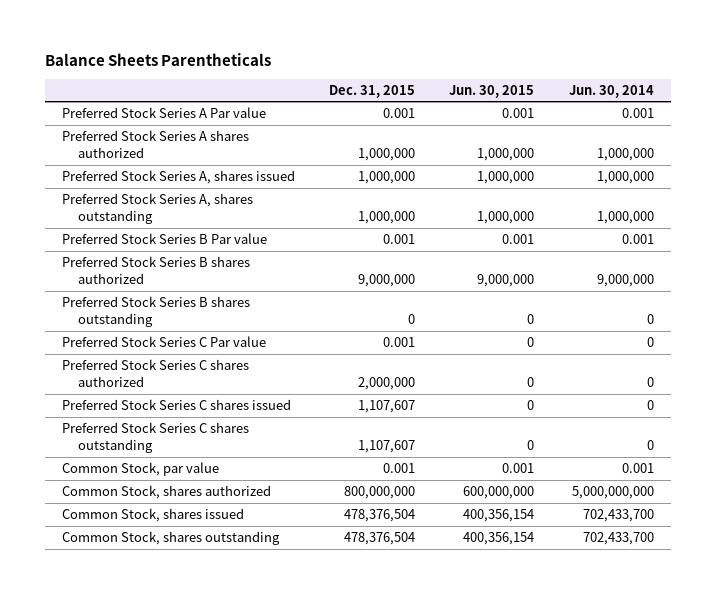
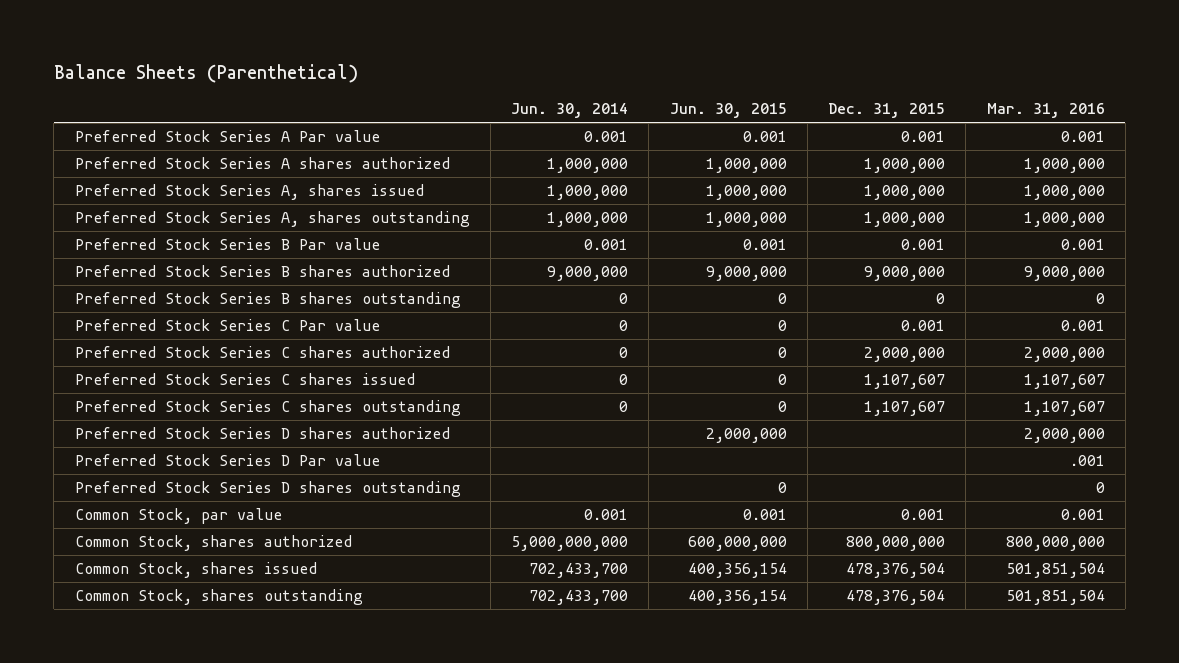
[45,52,272,66] Balance Sheets Parentheticals -> [53,63,358,83] Balance Sheets (Parenthetical)
none -> [986,103,1105,119] Mar. 31, 2016
none -> [74,427,450,440] Preferred Stock Series D shares authorized
none -> [74,454,380,467] Preferred Stock Series D Par value
none -> [74,481,461,498] Preferred Stock Series D shares outstanding

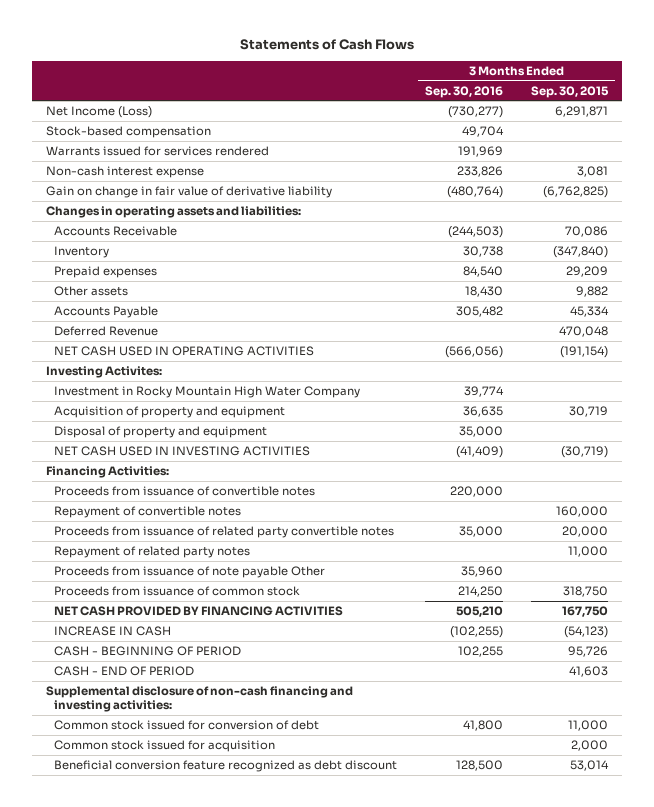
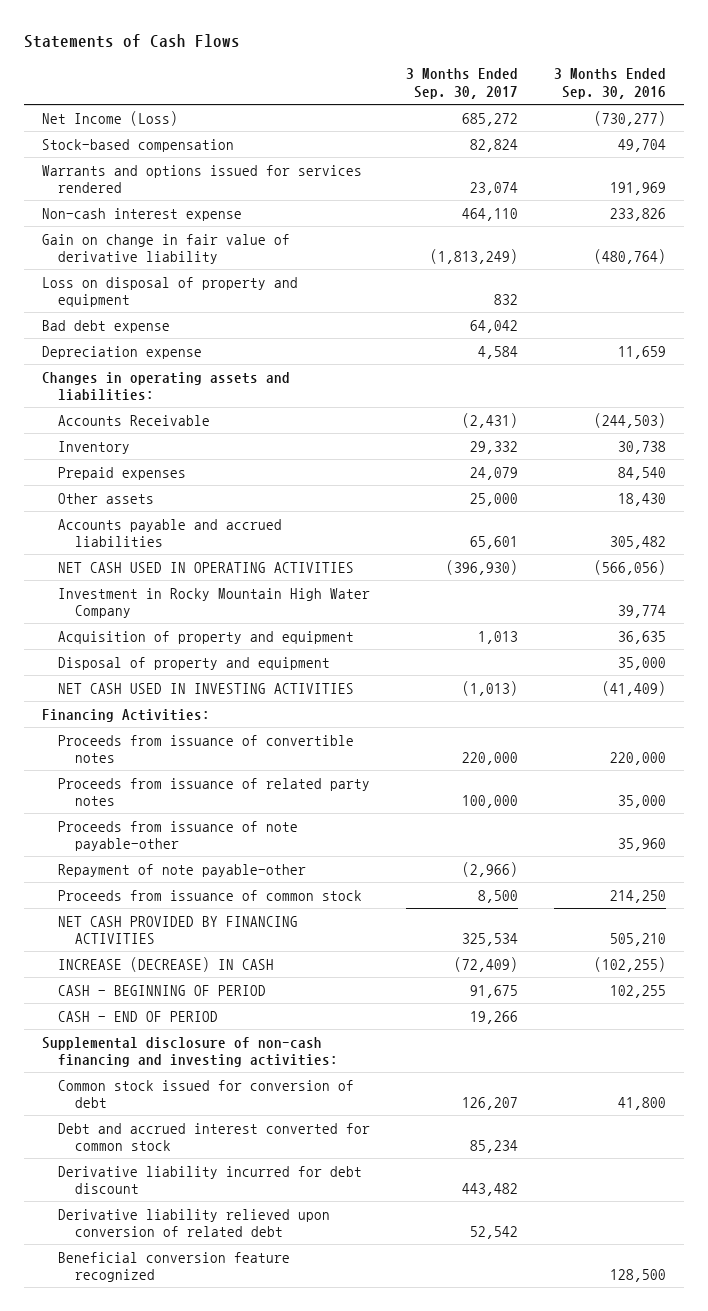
[531,85,610,98] Sep. 30, 2015 -> none
none -> [406,68,519,99] 3 Months Ended Sep. 30, 2017
[45,146,269,157] Warrants issued for services rendered -> [41,164,362,194] Warrants and options issued for services rendered
none -> [41,276,298,308] Loss on disposal of property and equipment
none -> [41,319,170,333] Bad debt expense
none -> [41,345,202,359] Depreciation expense
[53,326,158,337] Deferred Revenue -> none
[53,306,158,319] Accounts Payable -> [58,518,283,548] Accounts payable and accrued liabilities
[45,366,162,379] Investing Activites: -> none
[53,506,241,519] Repayment of convertible notes -> none
[53,546,250,559] Repayment of related party notes -> none
[53,526,394,539] Proceeds from issuance of related party convertible notes -> [58,777,371,807] Proceeds from issuance of related party notes
[53,566,325,579] Proceeds from issuance of note payable Other -> [58,820,299,852] Proceeds from issuance of note payable-other
none -> [58,863,307,877] Repayment of note payable-other
[53,626,171,637] INCREASE IN CASH -> [58,956,275,972] INCREASE (DECREASE) IN CASH
[53,740,275,753] Common stock issued for acquisition -> none
none -> [58,1122,371,1152] Debt and accrued interest converted for common stock
none -> [58,1165,363,1195] Derivative liability incurred for debt discount
none -> [58,1208,331,1238] Derivative liability relieved upon conversion of related debt
[53,760,397,773] Beneficial conversion feature recognized as debt discount -> [58,1251,291,1283] Beneficial conversion feature recognized

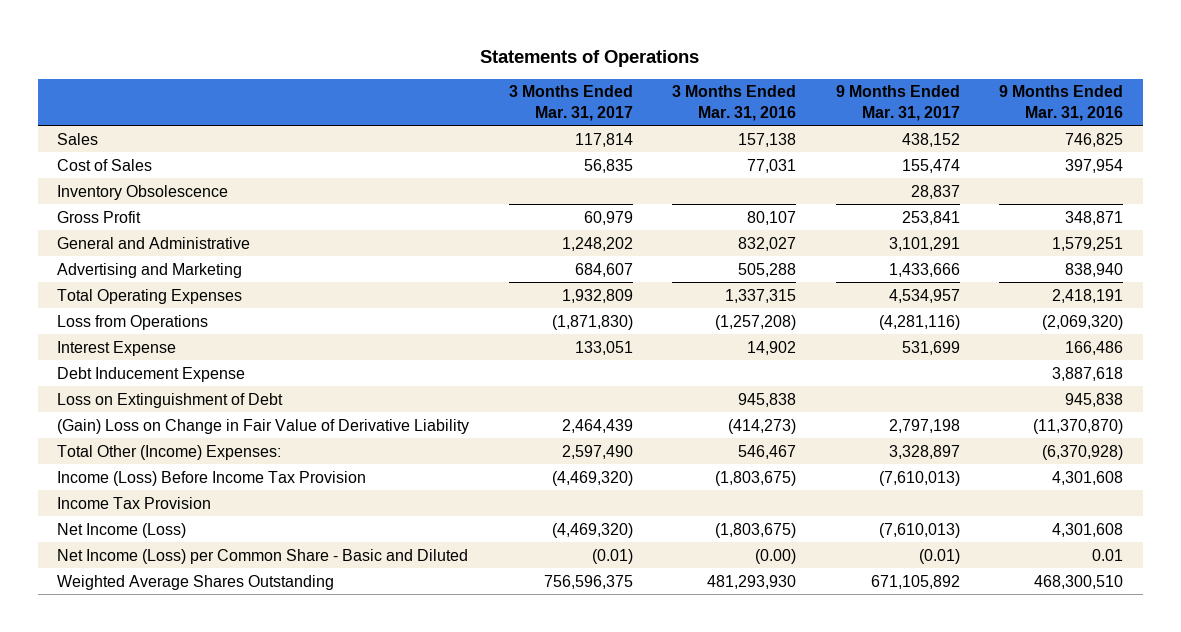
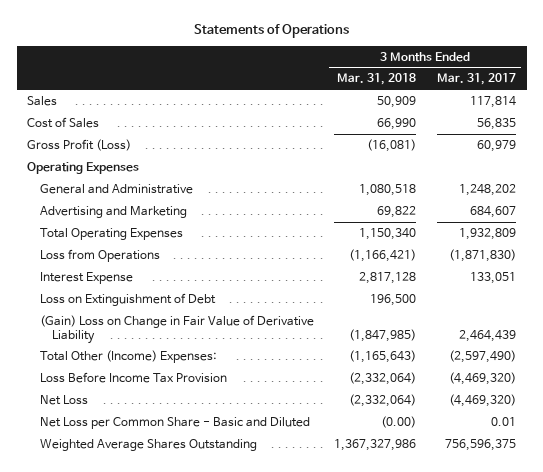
[672,85,797,121] 3 Months Ended Mar. 31, 2016 -> none
[835,85,960,121] 9 Months Ended Mar. 31, 2017 -> none
[999,85,1124,121] 9 Months Ended Mar. 31, 2016 -> none
none -> [337,73,417,86] Mar. 31, 2018
[57,184,229,200] Inventory Obsolescence -> none
[57,210,142,223] Gross Profit -> [27,138,132,151] Gross Profit (Loss)
none -> [27,161,140,174] Operating Expenses
[57,366,246,382] Debt Inducement Expense -> none
[57,496,212,509] Income Tax Provision -> none
[561,444,633,459] 2,597,490 -> [449,349,517,363] (2,597,490)
[57,470,367,486] Income (Loss) Before Income Tax Provision -> [39,371,227,383] Loss Before Income Tax Provision
[57,522,187,538] Net Income (Loss) -> [39,394,88,405] Net Loss
[57,548,469,564] Net Income (Loss) per Common Share - Basic and Diluted -> [39,416,310,429] Net Loss per Common Share - Basic and Diluted
[591,548,633,564] (0.01) -> [491,416,517,426] 0.01

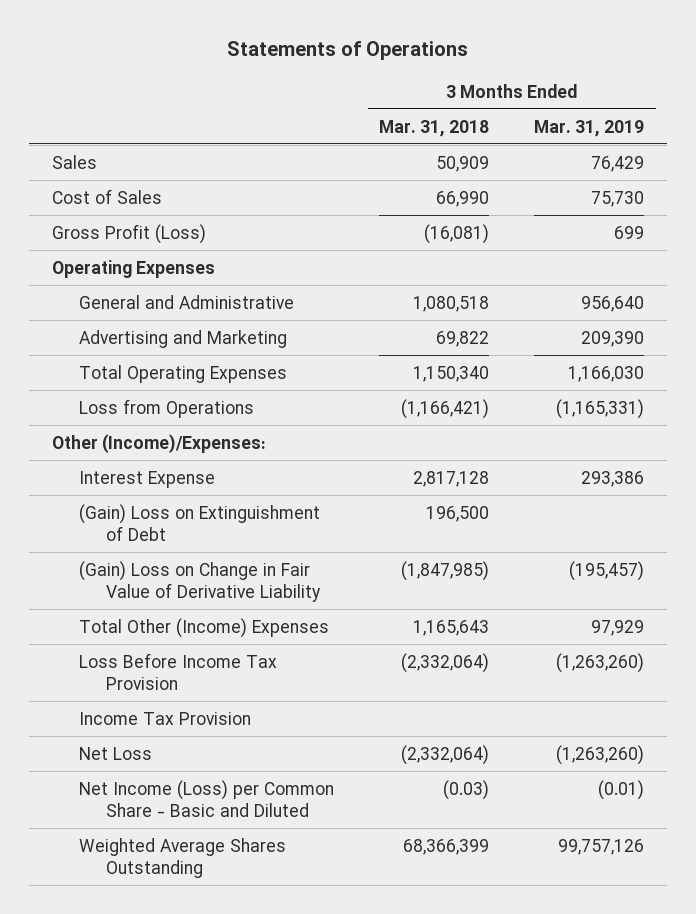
[437,73,517,86] Mar. 31, 2017 -> none
none -> [534,119,645,137] Mar. 31, 2019
none -> [51,433,266,453] Other (Income)/Expenses:
[39,292,216,306] Loss on Extinguishment of Debt -> [78,503,320,541] (Gain) Loss on Extinguishment of Debt
[39,349,217,363] Total Other (Income) Expenses: -> [78,617,329,638] Total Other (Income) Expenses
[349,349,417,363] (1,165,643) -> [413,619,490,636] 1,165,643
none -> [78,711,251,725] Income Tax Provision
[39,416,310,429] Net Loss per Common Share - Basic and Diluted -> [78,779,334,817] Net Income (Loss) per Common Share - Basic and Diluted
[381,415,417,428] (0.00) -> [443,779,490,800] (0.03)
[334,438,417,451] 1,367,327,986 -> [403,838,490,855] 68,366,399

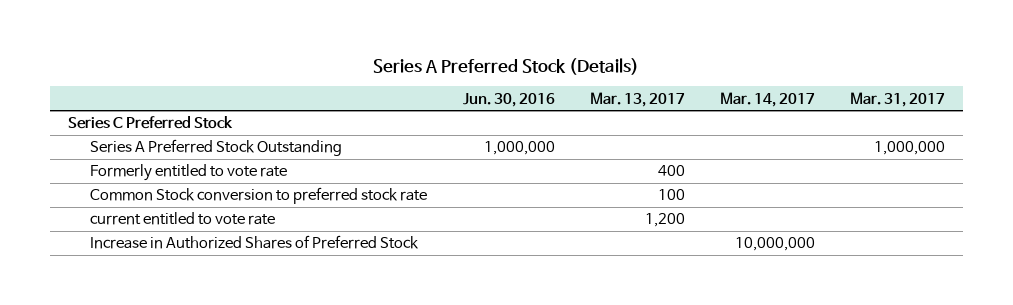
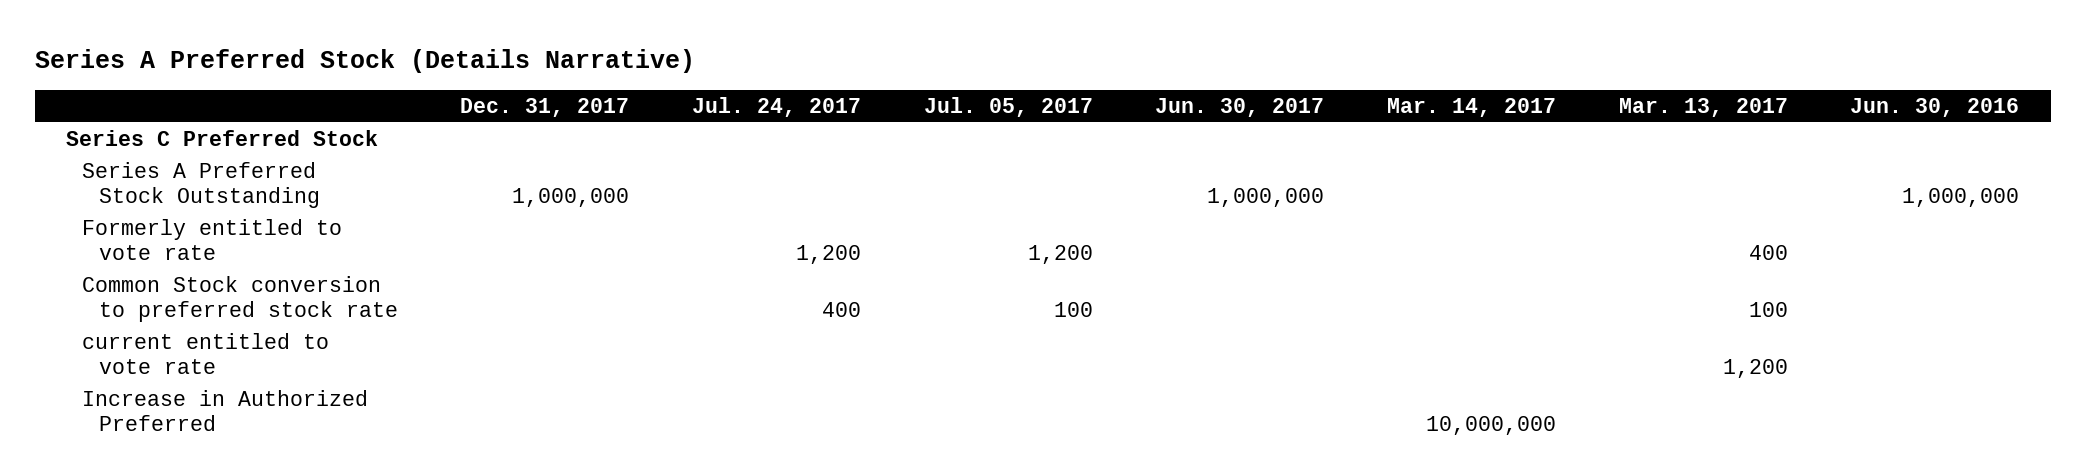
[373,58,640,76] Series A Preferred Stock (Details) -> [34,49,695,74] Series A Preferred Stock (Details Narrative)
[850,91,946,107] Mar. 31, 2017 -> none
none -> [460,98,630,118] Dec. 31, 2017
none -> [691,97,861,118] Jul. 24, 2017
none -> [923,97,1093,118] Jul. 05, 2017
none -> [1155,98,1325,118] Jun. 30, 2017
[90,235,420,250] Increase in Authorized Shares of Preferred Stock -> [82,390,369,432] Increase in Authorized Preferred

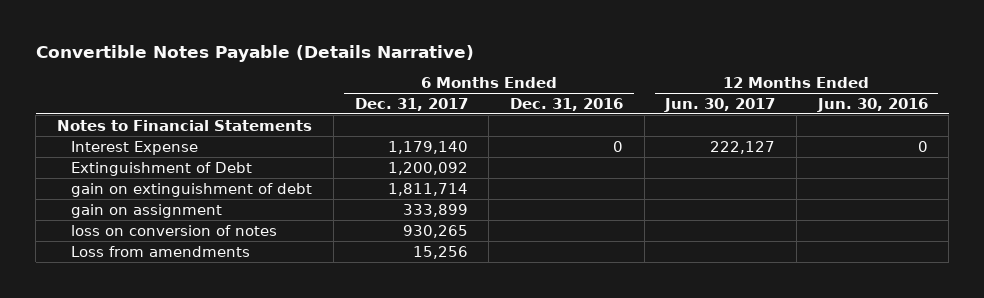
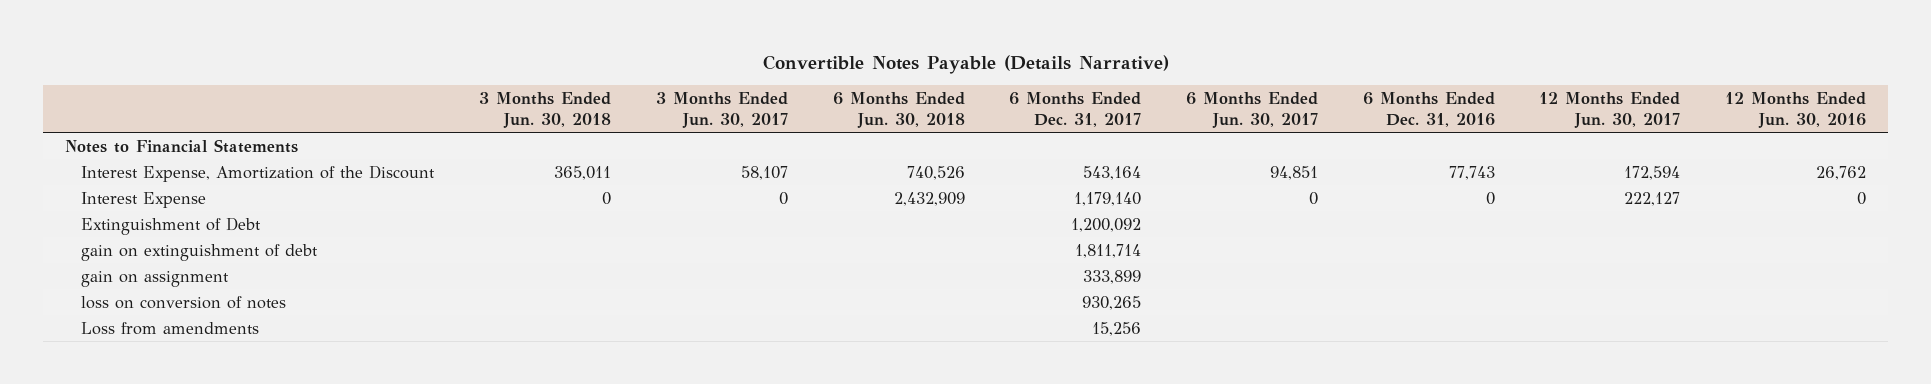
none -> [479,92,612,128] 3 Months Ended Jun. 30, 2018
none -> [655,92,788,128] 3 Months Ended Jun. 30, 2017
none -> [832,92,965,128] 6 Months Ended Jun. 30, 2018
none -> [1185,92,1318,128] 6 Months Ended Jun. 30, 2017
none -> [81,164,436,182] Interest Expense, Amortization of the Discount

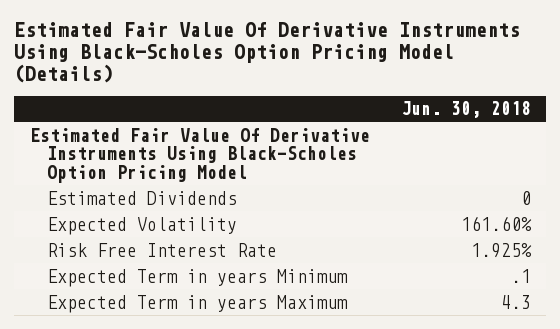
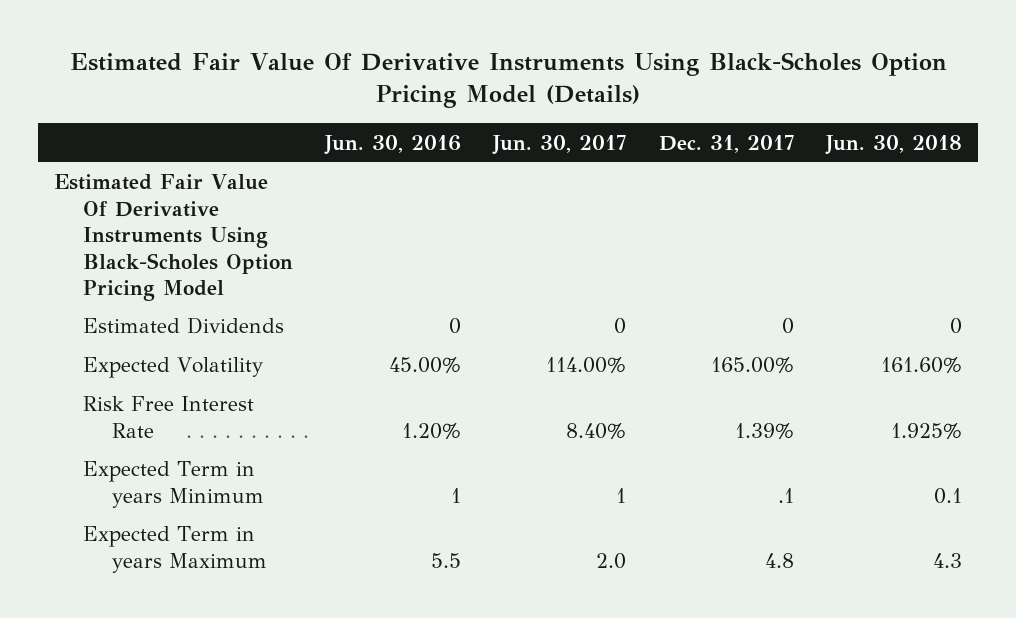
none -> [324,134,462,155] Jun. 30, 2016
none -> [492,134,627,155] Jun. 30, 2017
none -> [658,134,794,153] Dec. 31, 2017
[510,268,531,283] .1 -> [934,487,963,504] 0.1

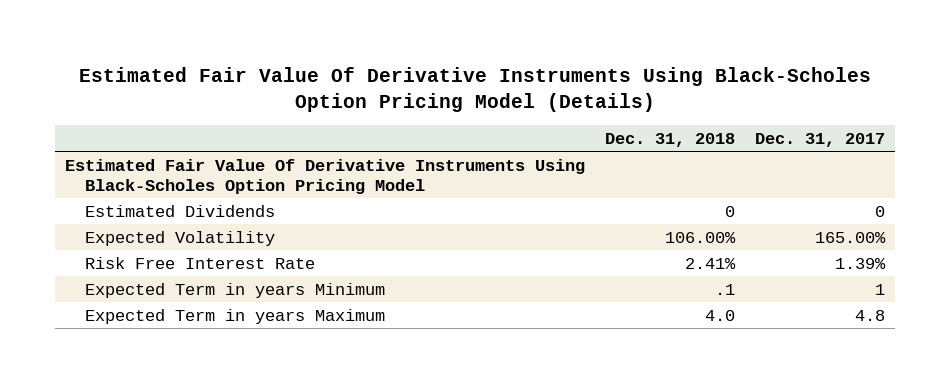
[324,134,462,155] Jun. 30, 2016 -> none
[492,134,627,155] Jun. 30, 2017 -> none
[825,134,963,155] Jun. 30, 2018 -> none
none -> [605,132,736,147] Dec. 31, 2018
[777,487,794,503] .1 -> [875,283,886,295] 1

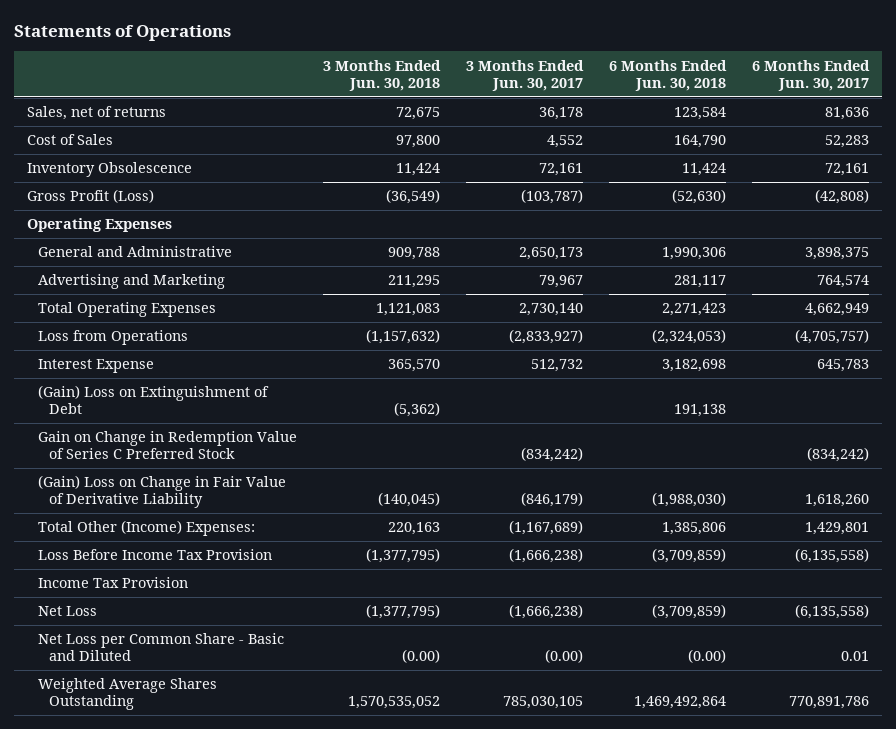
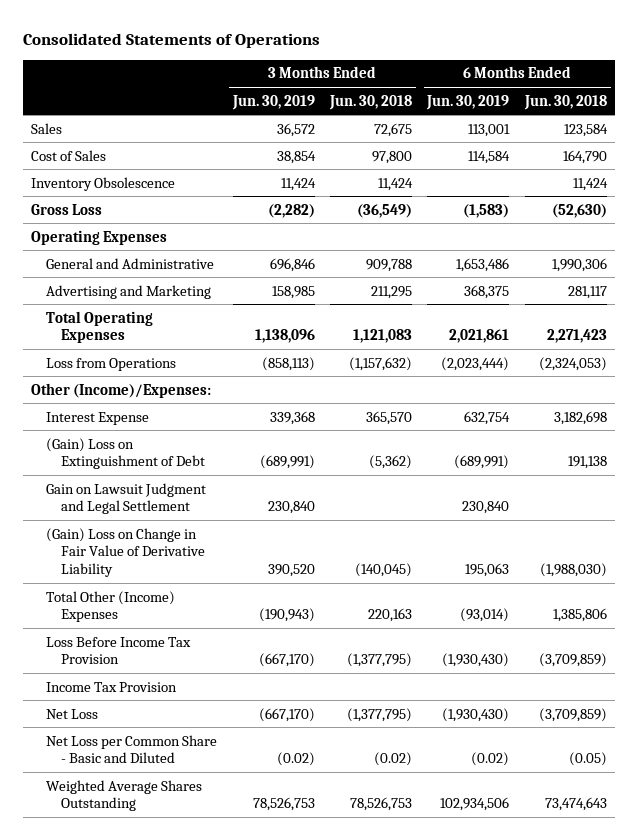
[14,24,232,41] Statements of Operations -> [22,33,320,49] Consolidated Statements of Operations
[466,59,585,91] 3 Months Ended Jun. 30, 2017 -> none
[752,59,871,91] 6 Months Ended Jun. 30, 2017 -> none
none -> [231,94,315,110] Jun. 30, 2019
none -> [426,94,510,110] Jun. 30, 2019
[27,106,167,121] Sales, net of returns -> [30,122,62,134] Sales
[27,189,155,204] Gross Profit (Loss) -> [30,203,102,215] Gross Loss
none -> [30,382,211,398] Other (Income)/Expenses:
[38,431,298,460] Gain on Change in Redemption Value of Series C Preferred Stock -> none
none -> [46,482,207,515] Gain on Lawsuit Judgment and Legal Settlement
[38,520,256,537] Total Other (Income) Expenses: -> [46,590,176,623] Total Other (Income) Expenses
[402,649,441,664] (0.00) -> [373,752,412,767] (0.02)
[688,649,727,664] (0.00) -> [568,752,607,767] (0.05)
[348,696,441,710] 1,570,535,052 -> [349,797,412,812] 78,526,753
[634,696,727,710] 1,469,492,864 -> [544,797,607,812] 73,474,643

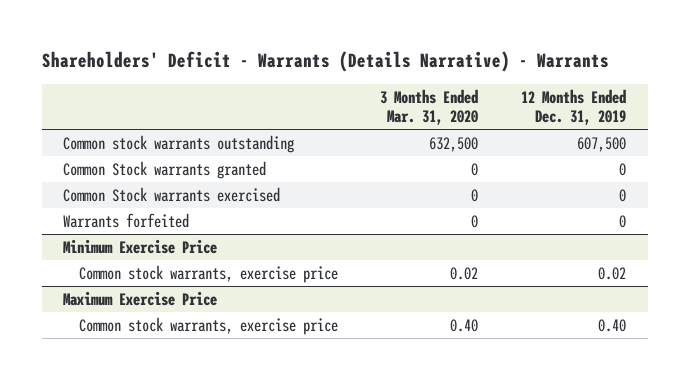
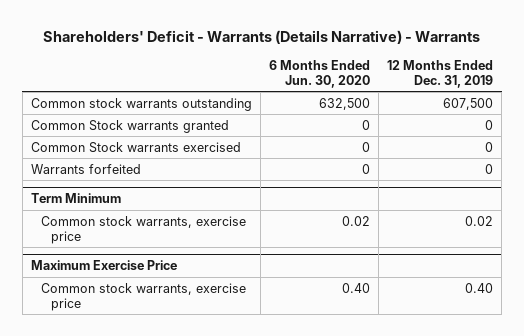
[380,88,479,126] 3 Months Ended Mar. 31, 2020 -> none
none -> [268,59,370,88] 6 Months Ended Jun. 30, 2020
[62,238,217,254] Minimum Exercise Price -> [30,193,121,204] Term Minimum

